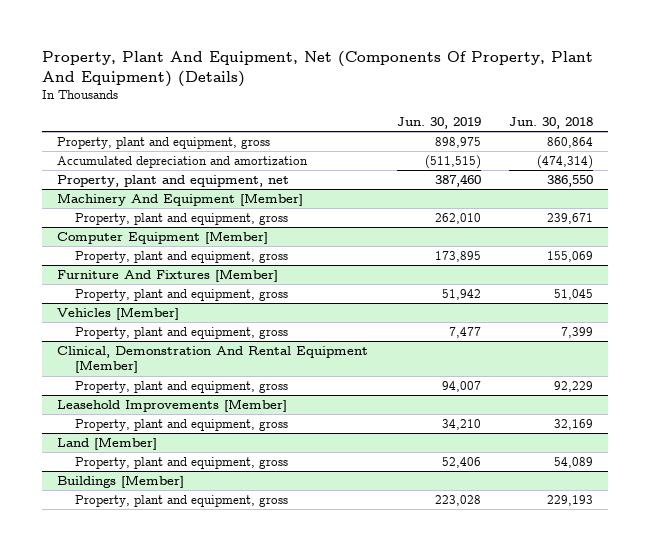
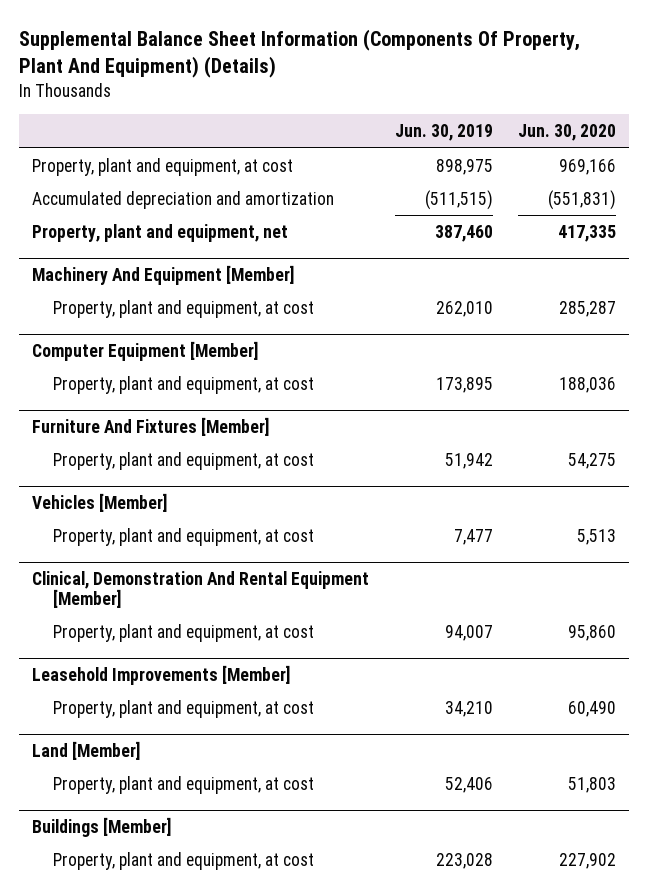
[42,51,594,87] Property, Plant And Equipment, Net (Components Of Property, Plant And Equipment) (Details) -> [19,29,581,79] Supplemental Balance Sheet Information (Components Of Property, Plant And Equipment) (Details)
[509,116,594,129] Jun. 30, 2018 -> none
none -> [518,124,617,142] Jun. 30, 2020
[56,137,270,150] Property, plant and equipment, gross -> [32,157,294,176] Property, plant and equipment, at cost
[74,213,288,226] Property, plant and equipment, gross -> [52,299,314,318] Property, plant and equipment, at cost
[74,251,288,264] Property, plant and equipment, gross -> [52,375,314,394] Property, plant and equipment, at cost
[74,289,288,302] Property, plant and equipment, gross -> [52,451,314,470] Property, plant and equipment, at cost
[74,327,288,340] Property, plant and equipment, gross -> [52,527,314,546] Property, plant and equipment, at cost
[74,381,288,394] Property, plant and equipment, gross -> [52,623,314,642] Property, plant and equipment, at cost
[74,419,288,432] Property, plant and equipment, gross -> [52,699,314,718] Property, plant and equipment, at cost
[74,457,288,470] Property, plant and equipment, gross -> [52,775,314,794] Property, plant and equipment, at cost
[74,495,288,508] Property, plant and equipment, gross -> [52,851,314,870] Property, plant and equipment, at cost

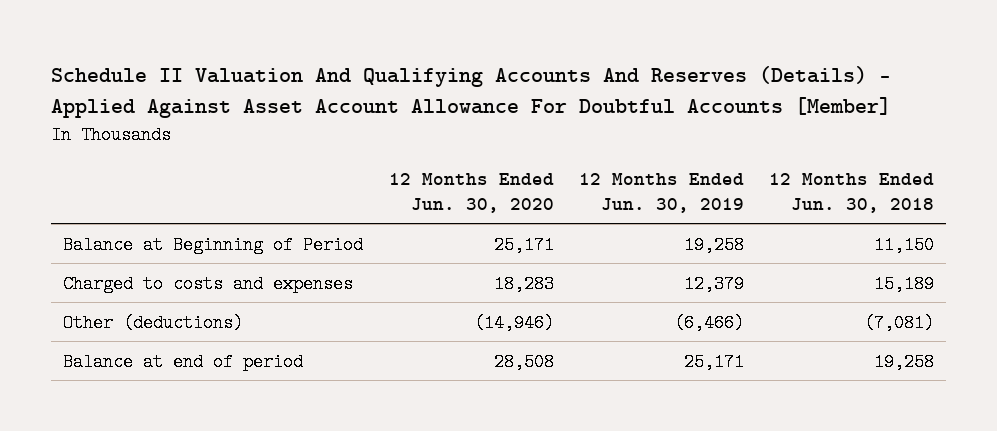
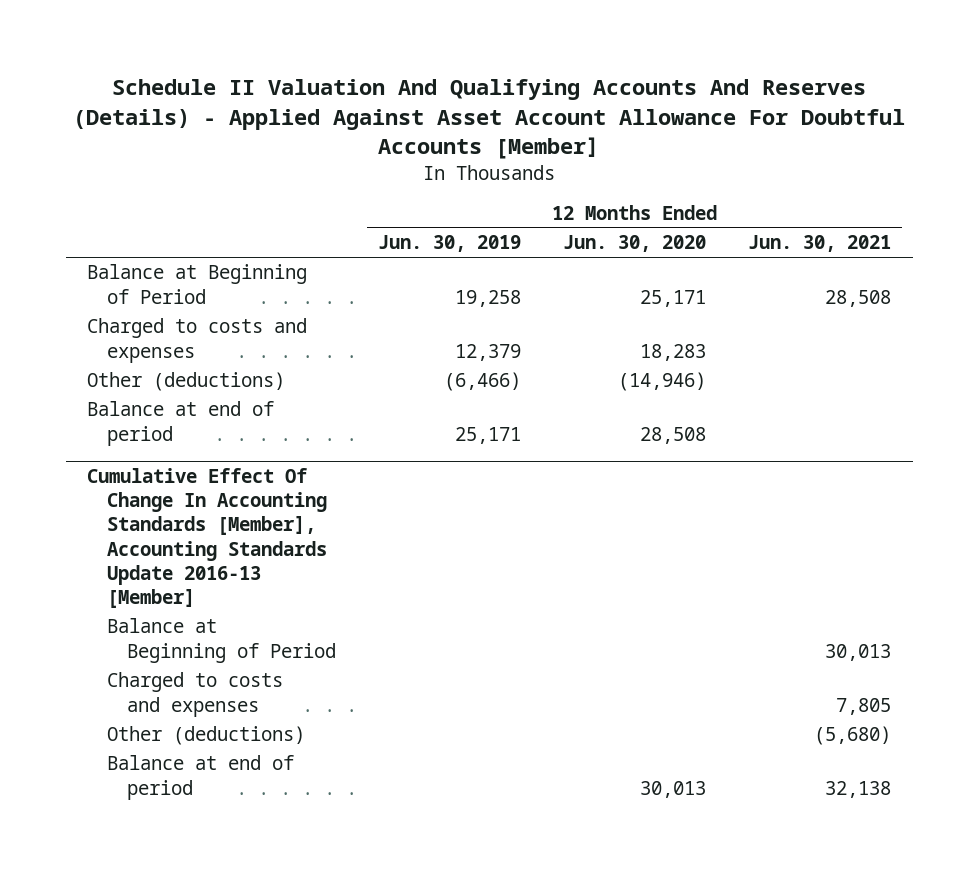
[768,173,934,213] 12 Months Ended Jun. 30, 2018 -> none
none -> [748,235,892,253] Jun. 30, 2021
none -> [86,467,327,609] Cumulative Effect Of Change In Accounting Standards [Member], Accounting Standards Update 2016-13 [Member]
none -> [106,618,336,663] Balance at Beginning of Period
none -> [106,672,283,717] Charged to costs and expenses
none -> [106,726,305,746] Other (deductions)
none -> [106,755,294,800] Balance at end of period

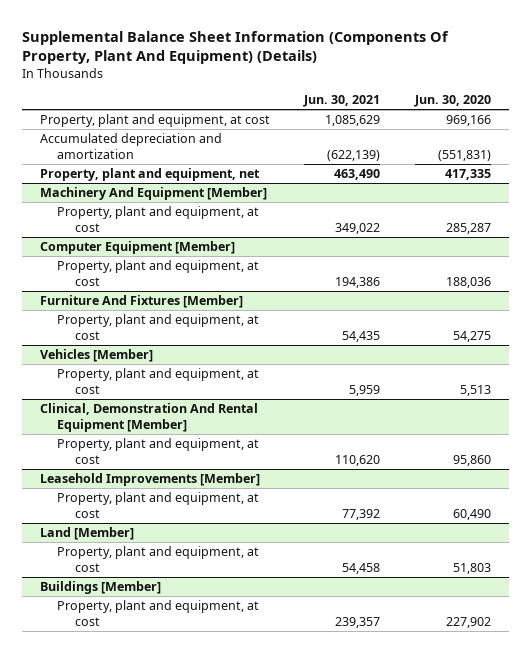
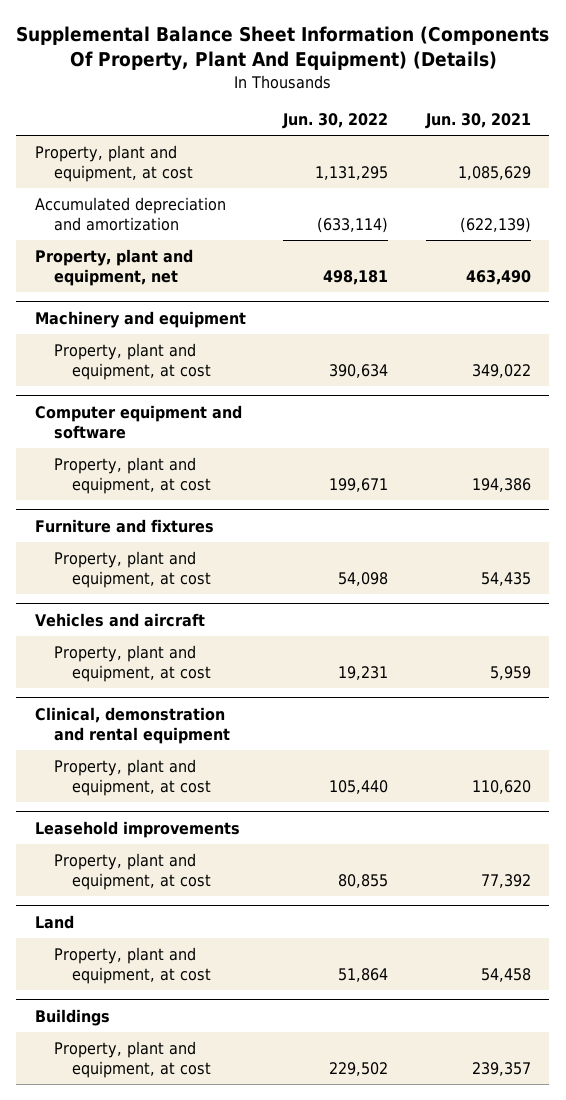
[414,95,492,108] Jun. 30, 2020 -> none
none -> [282,113,389,130] Jun. 30, 2022
[39,187,267,201] Machinery And Equipment [Member] -> [35,310,247,328] Machinery and equipment
[39,241,235,255] Computer Equipment [Member] -> none
none -> [35,404,243,439] Computer equipment and software
[39,295,243,309] Furniture And Fixtures [Member] -> [35,518,215,533] Furniture and fixtures
[39,349,153,363] Vehicles [Member] -> none
none -> [35,612,206,627] Vehicles and aircraft
[39,403,258,433] Clinical, Demonstration And Rental Equipment [Member] -> [35,706,230,744] Clinical, demonstration and rental equipment
[39,473,260,487] Leasehold Improvements [Member] -> [35,820,241,838] Leasehold improvements
[39,527,134,541] Land [Member] -> [35,914,75,929] Land
[39,581,161,595] Buildings [Member] -> [35,1008,111,1026] Buildings

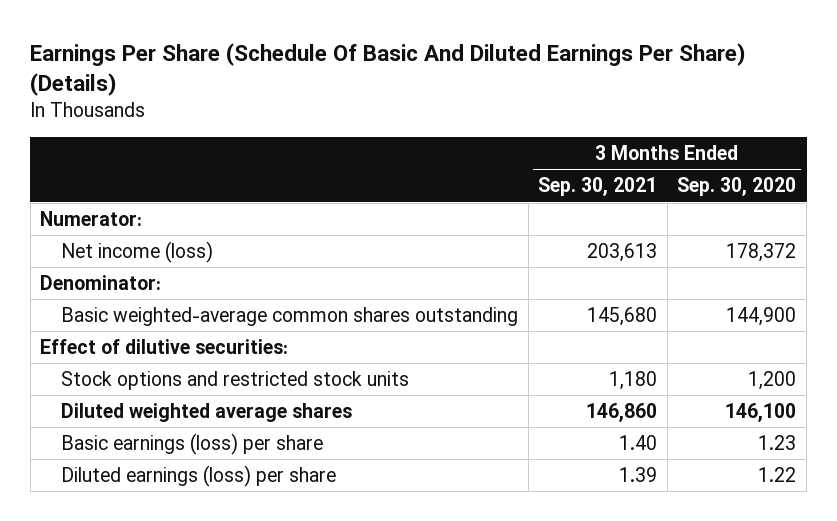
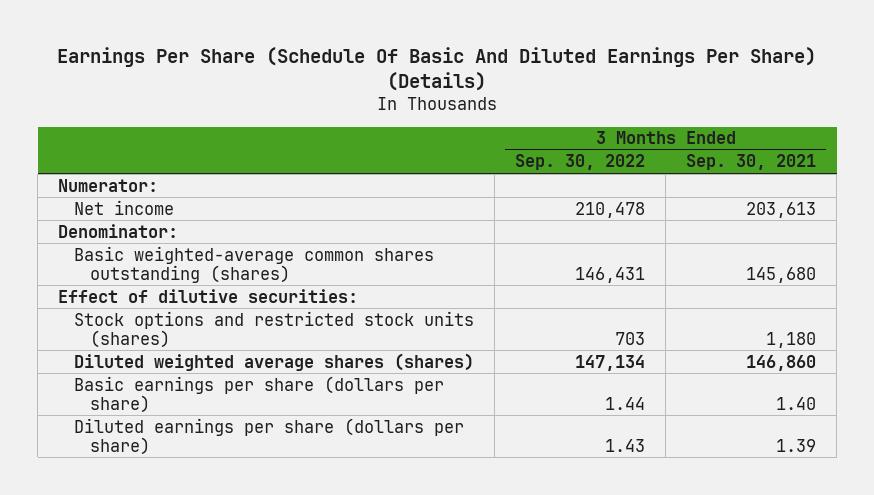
[677,177,797,197] Sep. 30, 2020 -> none
none -> [515,154,646,171] Sep. 30, 2022
[61,241,214,264] Net income (loss) -> [74,199,175,215] Net income
[61,307,519,327] Basic weighted-average common shares outstanding -> [74,245,435,283] Basic weighted-average common shares outstanding (shares)
[61,371,410,391] Stock options and restricted stock units -> [74,310,475,348] Stock options and restricted stock units (shares)
[61,403,353,423] Diluted weighted average shares -> [74,352,475,371] Diluted weighted average shares (shares)
[61,433,324,456] Basic earnings (loss) per share -> [74,375,445,413] Basic earnings per share (dollars per share)
[61,465,337,488] Diluted earnings (loss) per share -> [74,417,465,455] Diluted earnings per share (dollars per share)

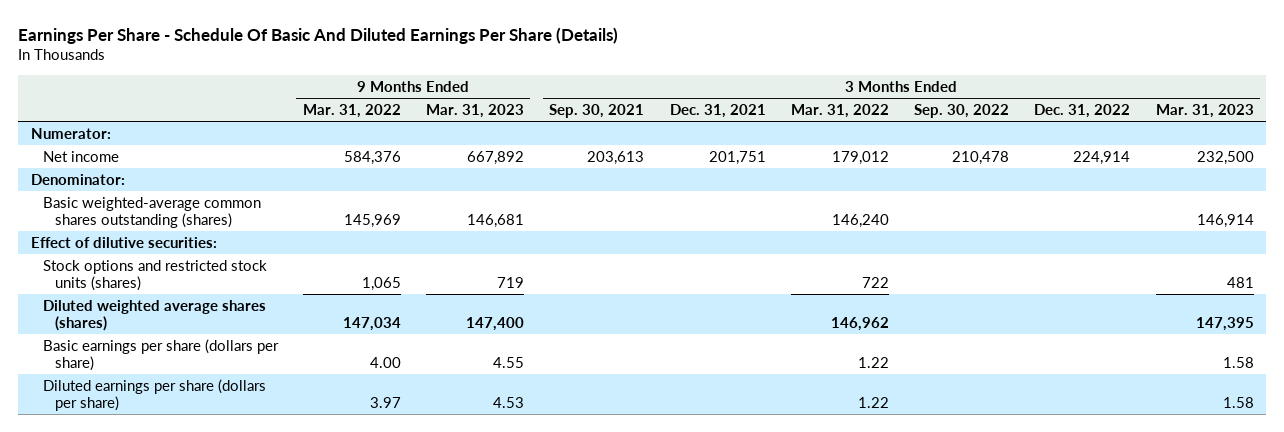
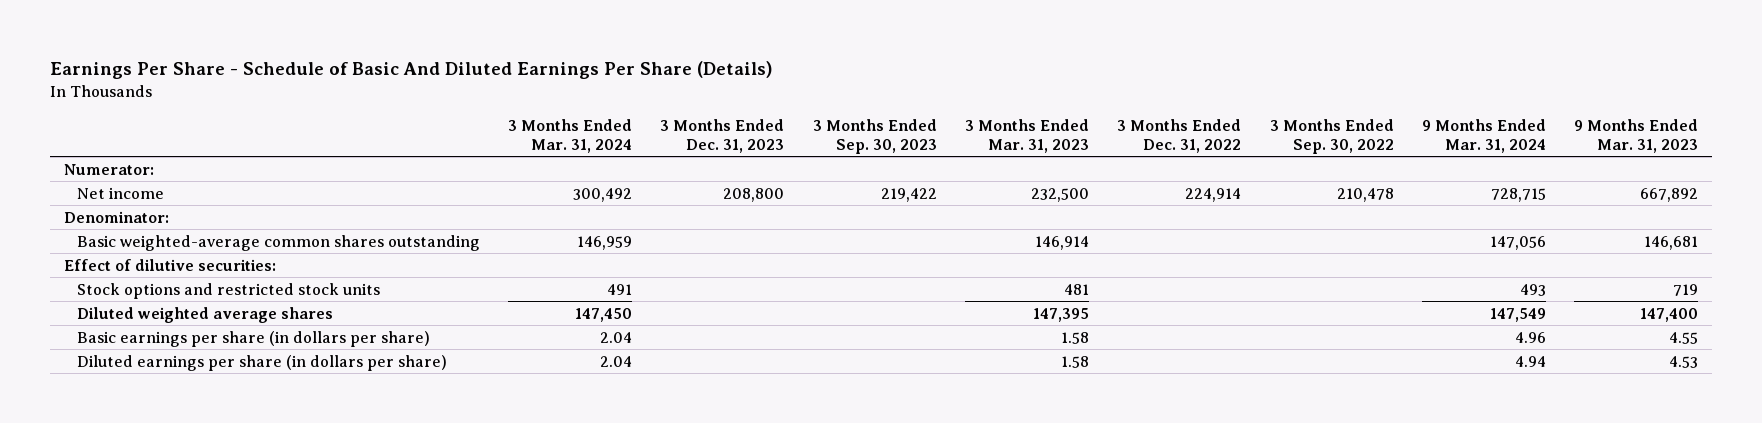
[17,26,618,44] Earnings Per Share - Schedule Of Basic And Diluted Earnings Per Share (Details) -> [50,61,774,80] Earnings Per Share - Schedule of Basic And Diluted Earnings Per Share (Details)
[302,103,401,118] Mar. 31, 2022 -> none
[549,103,645,118] Sep. 30, 2021 -> none
[669,103,766,118] Dec. 31, 2021 -> none
[790,103,889,118] Mar. 31, 2022 -> none
none -> [508,119,633,154] 3 Months Ended Mar. 31, 2024
none -> [660,119,785,154] 3 Months Ended Dec. 31, 2023
none -> [812,119,937,155] 3 Months Ended Sep. 30, 2023
none -> [1421,119,1546,154] 9 Months Ended Mar. 31, 2024
[42,196,261,228] Basic weighted-average common shares outstanding (shares) -> [76,234,480,251] Basic weighted-average common shares outstanding
[42,259,267,291] Stock options and restricted stock units (shares) -> [76,282,380,299] Stock options and restricted stock units
[42,299,266,331] Diluted weighted average shares (shares) -> [76,306,333,323] Diluted weighted average shares
[42,338,279,371] Basic earnings per share (dollars per share) -> [76,330,430,347] Basic earnings per share (in dollars per share)
[42,378,266,411] Diluted earnings per share (dollars per share) -> [76,354,447,371] Diluted earnings per share (in dollars per share)

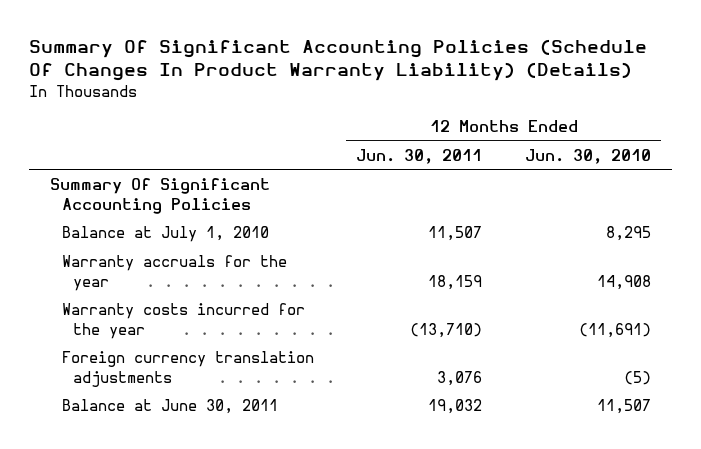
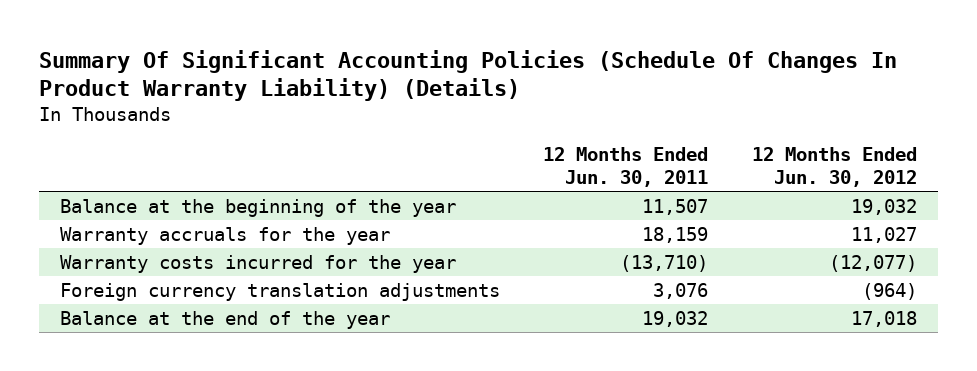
[524,148,651,164] Jun. 30, 2010 -> none
none -> [751,146,917,188] 12 Months Ended Jun. 30, 2012
[50,178,271,214] Summary Of Significant Accounting Policies -> none
[61,226,269,243] Balance at July 1, 2010 -> [60,198,457,217] Balance at the beginning of the year
[61,399,278,415] Balance at June 30, 2011 -> [60,310,391,329] Balance at the end of the year

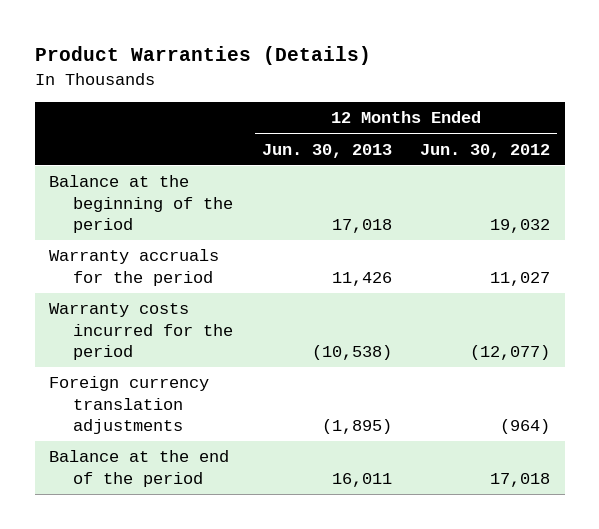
[38,49,897,102] Summary Of Significant Accounting Policies (Schedule Of Changes In Product Warranty Liability) (Details) -> [34,46,371,66] Product Warranties (Details)
[543,146,709,188] 12 Months Ended Jun. 30, 2011 -> none
none -> [261,143,392,158] Jun. 30, 2013
[60,198,457,217] Balance at the beginning of the year -> [49,175,234,234] Balance at the beginning of the period
[60,226,391,245] Warranty accruals for the year -> [49,249,220,286] Warranty accruals for the period
[60,254,457,273] Warranty costs incurred for the year -> [49,303,234,361] Warranty costs incurred for the period
[60,310,391,329] Balance at the end of the year -> [49,450,230,487] Balance at the end of the period

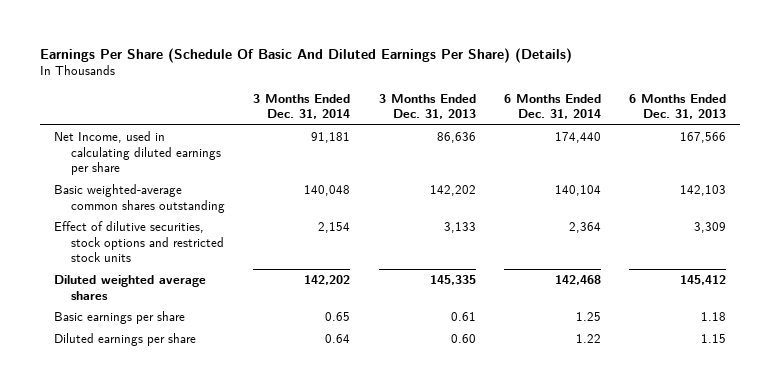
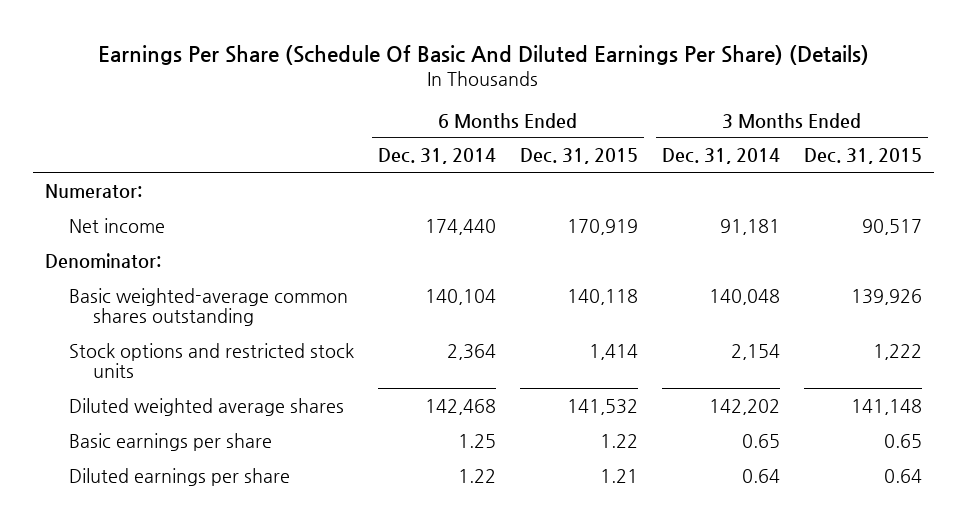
[378,93,476,120] 3 Months Ended Dec. 31, 2013 -> none
[628,93,726,120] 6 Months Ended Dec. 31, 2013 -> none
none -> [519,148,638,165] Dec. 31, 2015
none -> [803,148,922,165] Dec. 31, 2015
none -> [45,183,143,198] Numerator:
[53,131,222,176] Net Income, used in calculating diluted earnings per share -> [68,217,165,233] Net income
none -> [45,252,162,268] Denominator:
[53,221,225,263] Effect of dilutive securities, stock options and restricted stock units -> [68,342,354,379] Stock options and restricted stock units

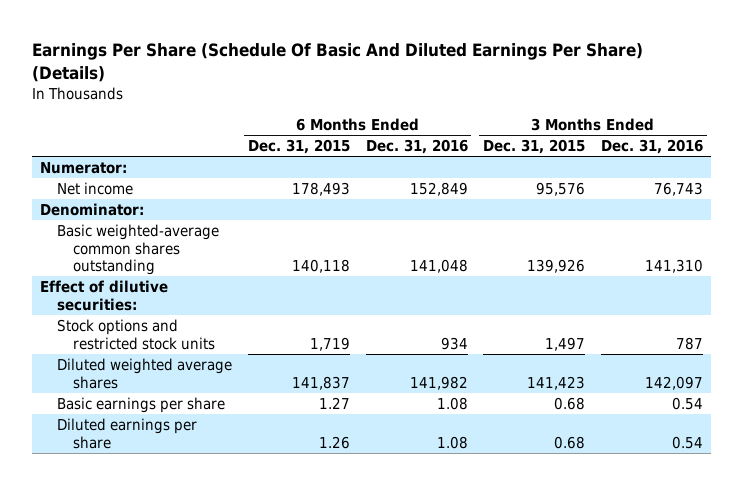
[377,148,496,165] Dec. 31, 2014 -> none
[661,148,780,165] Dec. 31, 2014 -> none
none -> [365,139,468,155] Dec. 31, 2016
none -> [601,139,704,155] Dec. 31, 2016
[566,218,638,235] 170,919 -> [291,182,350,197] 178,493
[861,218,922,235] 90,517 -> [536,182,586,197] 95,576
none -> [40,280,169,311] Effect of dilutive securities:
[588,343,638,360] 1,414 -> [309,336,350,351] 1,719
[872,343,922,360] 1,222 -> [545,336,586,351] 1,497
[566,398,638,415] 141,532 -> [291,375,350,390] 141,837
[850,398,922,415] 141,148 -> [527,375,586,390] 141,423
[599,433,638,448] 1.22 -> [318,397,350,410] 1.27
[883,433,922,448] 0.65 -> [554,397,586,411] 0.68
[599,468,638,483] 1.21 -> [318,435,350,449] 1.26
[883,468,922,483] 0.64 -> [554,435,586,449] 0.68

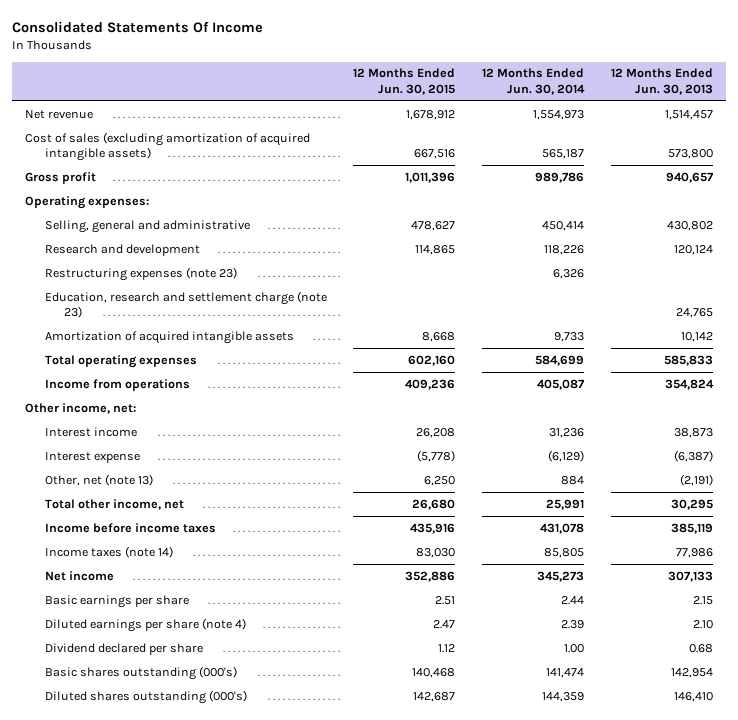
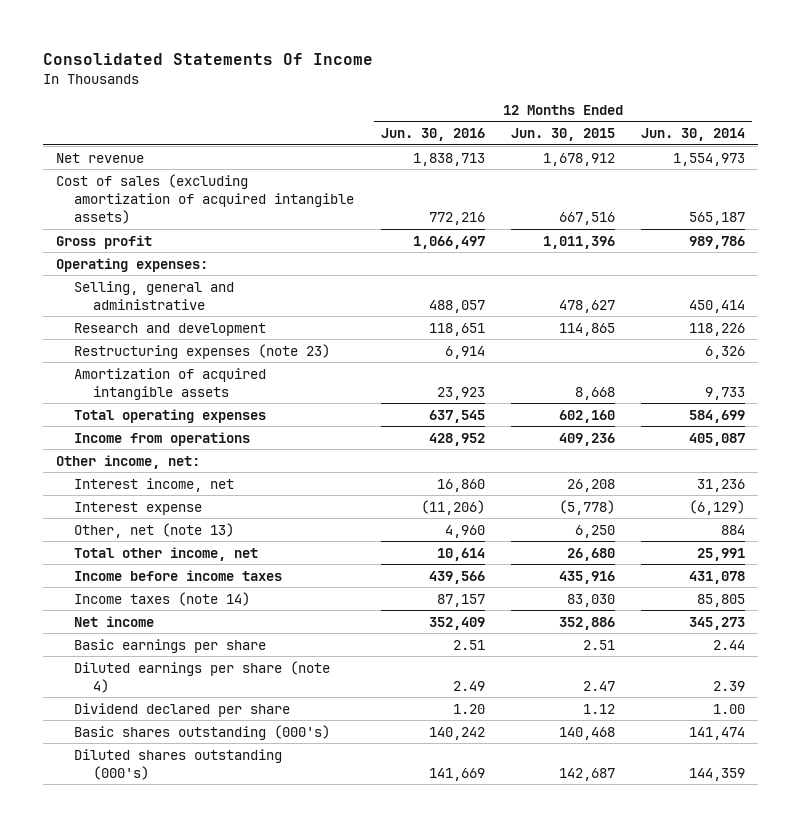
[611,68,714,96] 12 Months Ended Jun. 30, 2013 -> none
none -> [380,128,485,142] Jun. 30, 2016
[44,290,327,319] Education, research and settlement charge (note 23) -> none
[44,426,137,437] Interest income -> [74,477,235,492] Interest income, net

